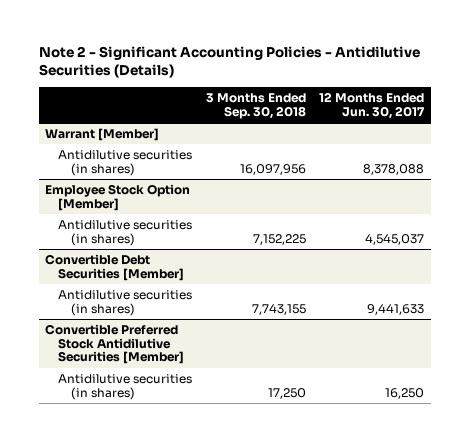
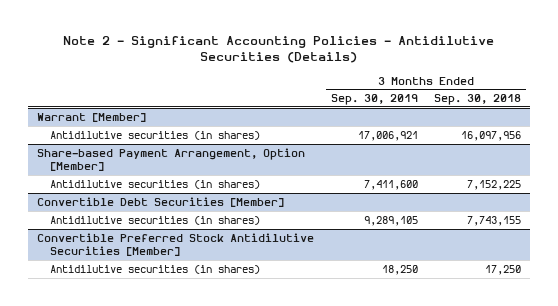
[319,92,426,119] 12 Months Ended Jun. 30, 2017 -> none
none -> [330,94,418,106] Sep. 30, 2019
[45,183,191,211] Employee Stock Option [Member] -> [36,147,305,172] Share-based Payment Arrangement, Option [Member]

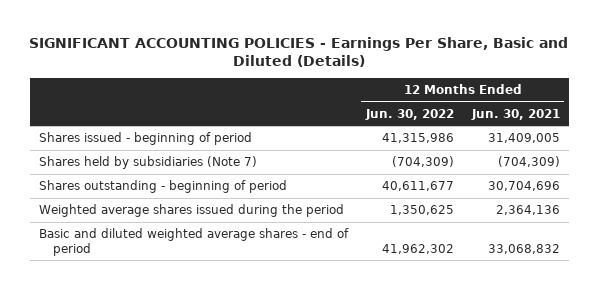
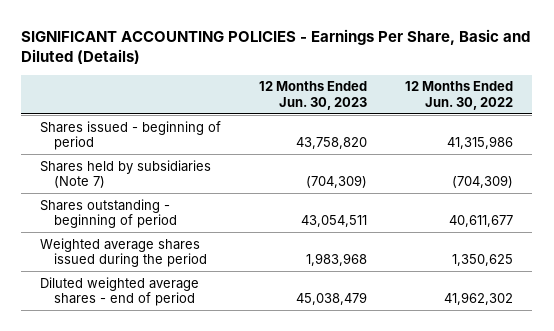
[470,108,560,120] Jun. 30, 2021 -> none
none -> [259,81,368,110] 12 Months Ended Jun. 30, 2023
[38,228,349,256] Basic and diluted weighted average shares - end of period -> [40,276,200,307] Diluted weighted average shares - end of period

